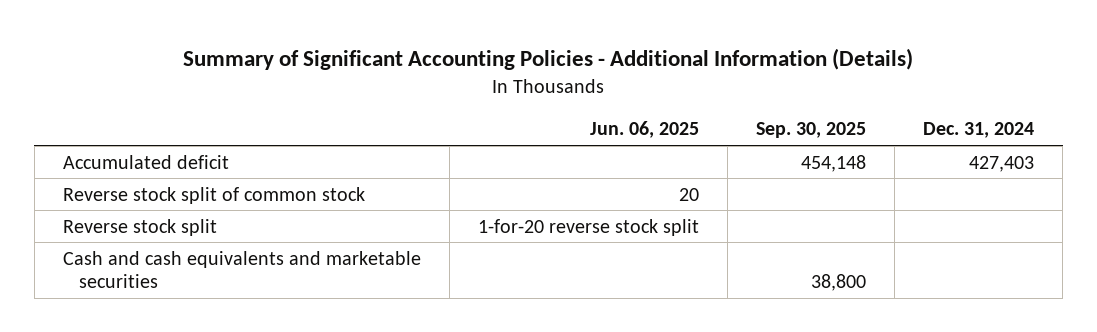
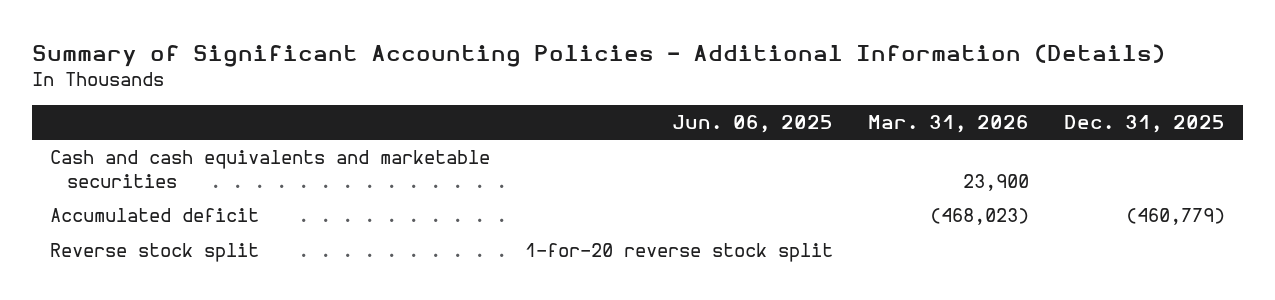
[755,122,866,139] Sep. 30, 2025 -> none
[923,122,1035,139] Dec. 31, 2024 -> none
none -> [867,115,1029,134] Mar. 31, 2026
none -> [1064,115,1226,134] Dec. 31, 2025
[62,250,421,289] Cash and cash equivalents and marketable securities -> [49,150,490,188] Cash and cash equivalents and marketable securities
[62,186,365,204] Reverse stock split of common stock -> none

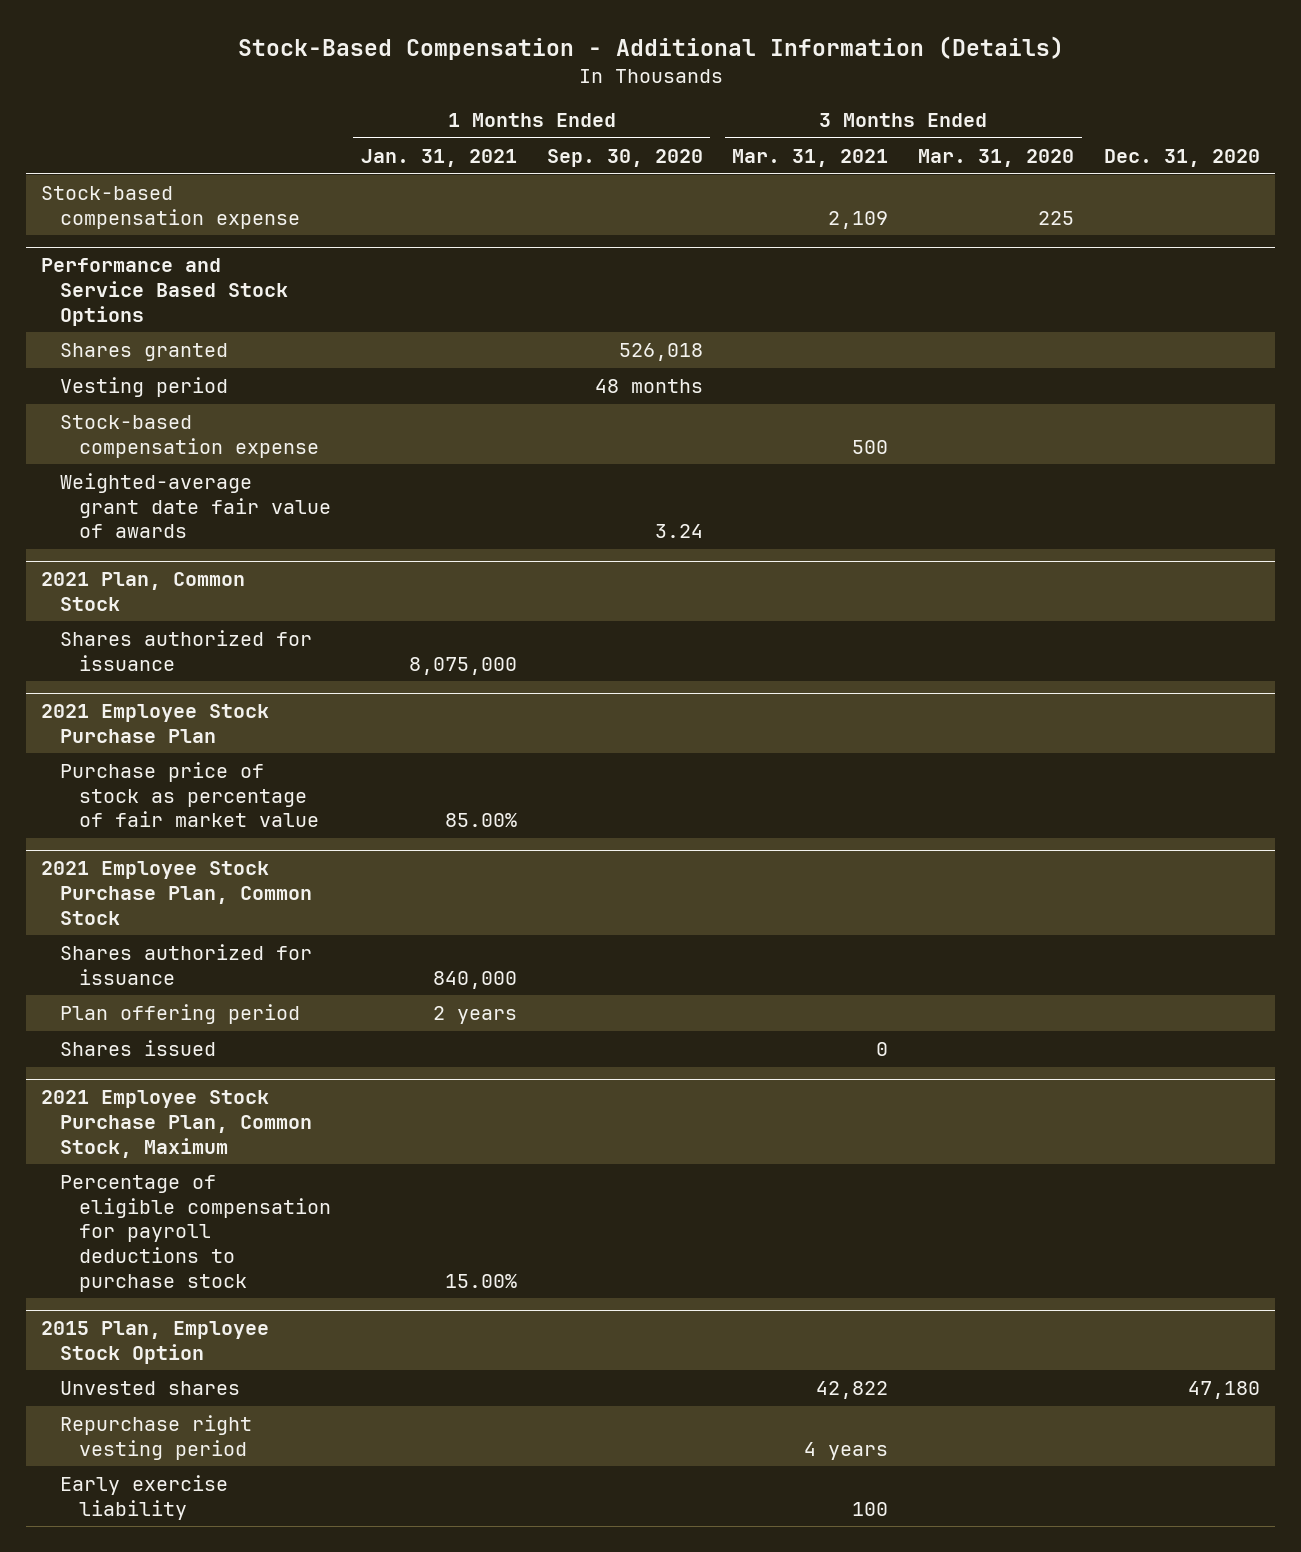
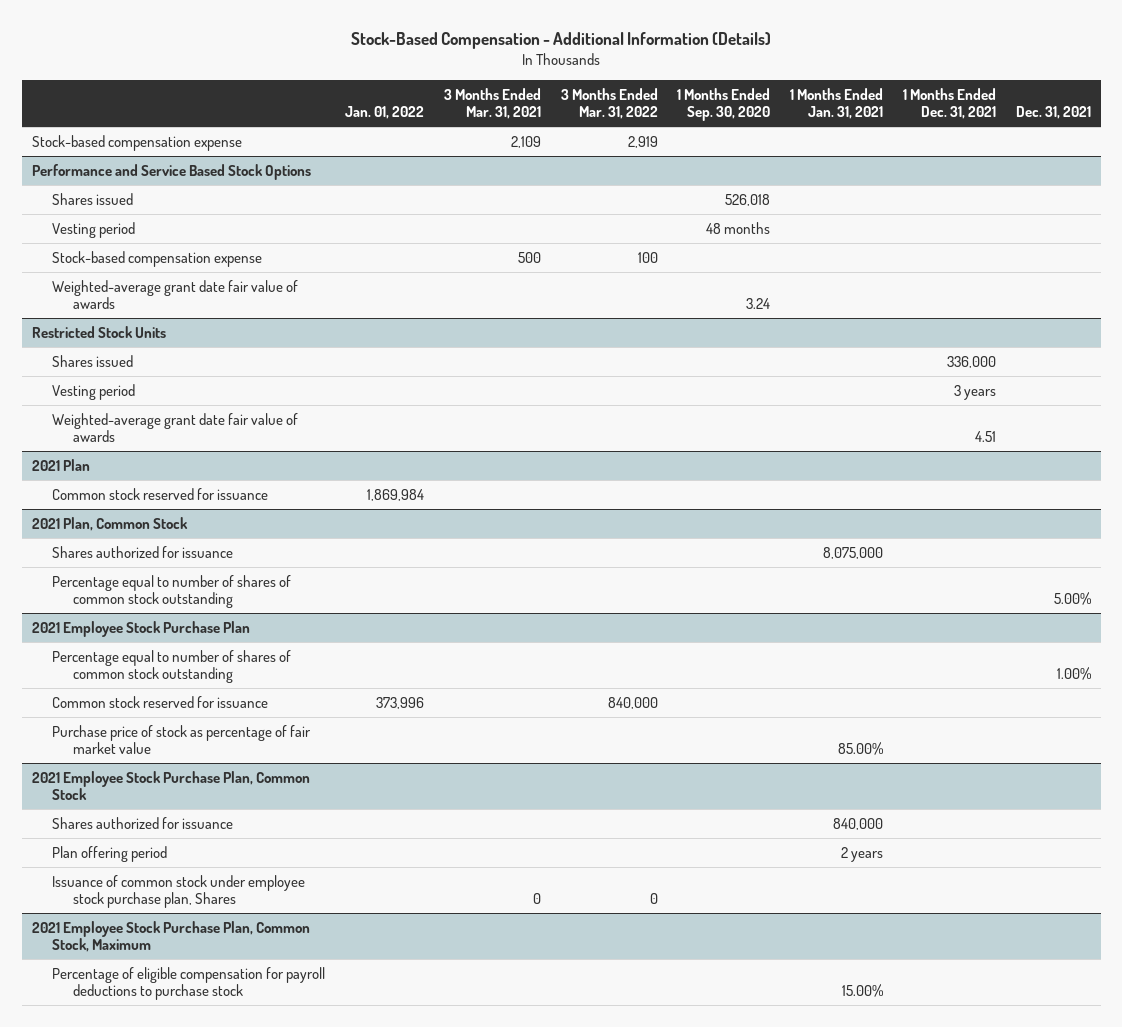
[918,148,1075,167] Mar. 31, 2020 -> none
[1104,148,1261,167] Dec. 31, 2020 -> none
none -> [344,105,424,119] Jan. 01, 2022
none -> [560,87,658,119] 3 Months Ended Mar. 31, 2022
none -> [902,87,996,119] 1 Months Ended Dec. 31, 2021
none -> [1015,105,1091,119] Dec. 31, 2021
[59,342,228,361] Shares granted -> [52,192,134,205] Shares issued
none -> [31,325,166,338] Restricted Stock Units
none -> [52,354,134,367] Shares issued
none -> [52,383,136,400] Vesting period
none -> [52,412,299,443] Weighted-average grant date fair value of awards
none -> [31,458,90,471] 2021 Plan
none -> [52,487,269,500] Common stock reserved for issuance
none -> [52,574,292,609] Percentage equal to number of shares of common stock outstanding
none -> [52,649,292,684] Percentage equal to number of shares of common stock outstanding
none -> [52,695,269,708] Common stock reserved for issuance
[59,1039,216,1056] Shares issued -> [52,874,306,909] Issuance of common stock under employee stock purchase plan, Shares
[40,1321,269,1364] 2015 Plan, Employee Stock Option -> none
[59,1380,240,1395] Unvested shares -> none
[59,1414,252,1460] Repurchase right vesting period -> none
[59,1474,228,1520] Early exercise liability -> none

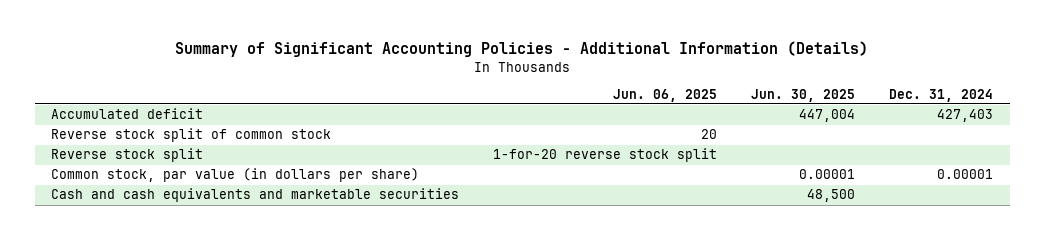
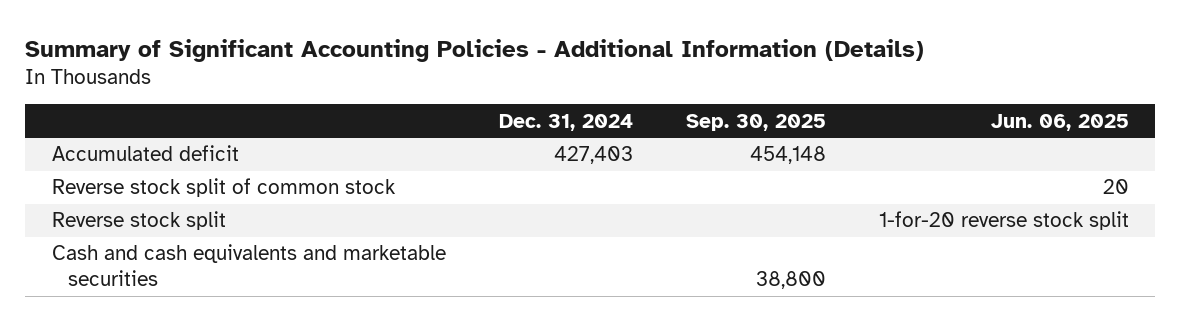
[750,88,855,102] Jun. 30, 2025 -> none
none -> [685,113,826,131] Sep. 30, 2025
[51,168,420,183] Common stock, par value (in dollars per share) -> none

